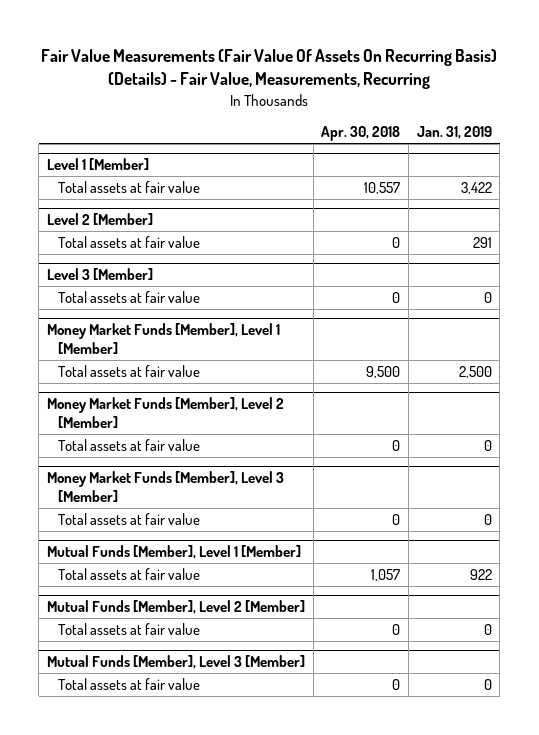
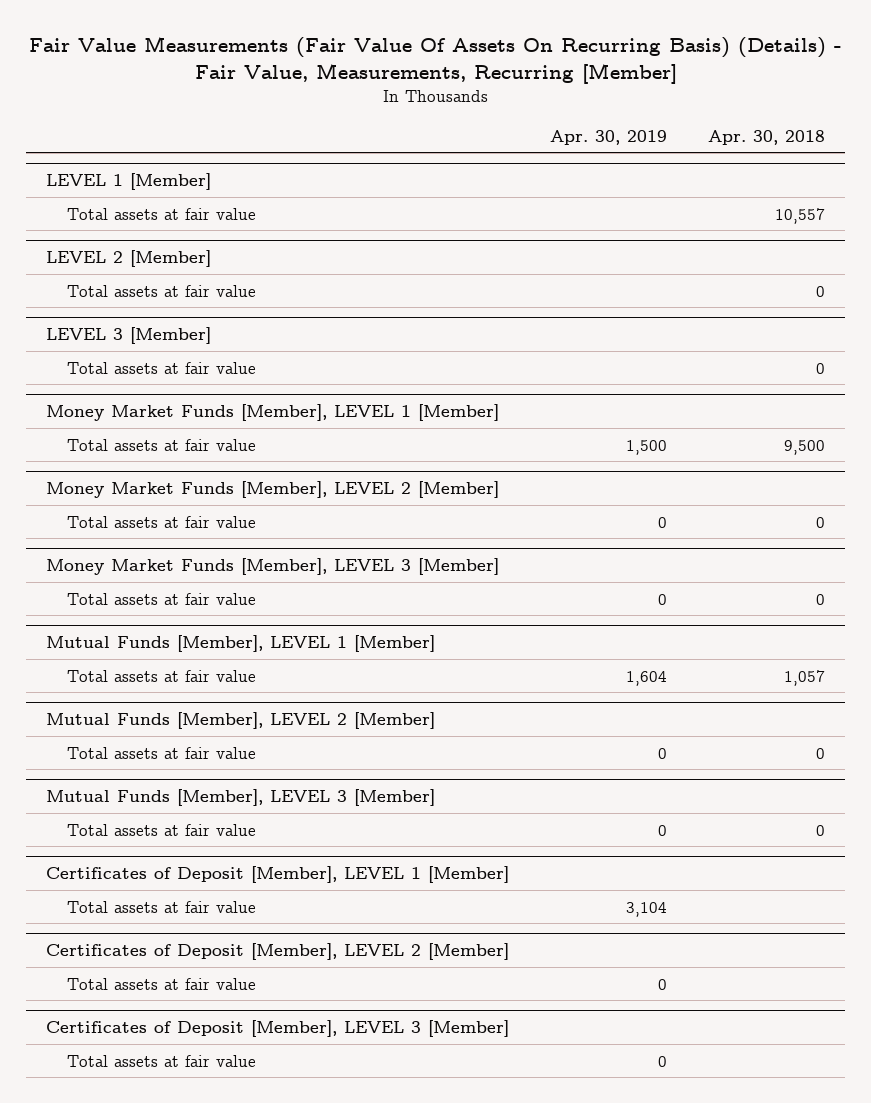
[41,49,498,90] Fair Value Measurements (Fair Value Of Assets On Recurring Basis) (Details) - Fair Value, Measurements, Recurring -> [28,36,842,84] Fair Value Measurements (Fair Value Of Assets On Recurring Basis) (Details) - Fair Value, Measurements, Recurring [Member]
[416,126,492,140] Jan. 31, 2019 -> none
none -> [550,129,668,145] Apr. 30, 2019
[47,158,150,171] Level 1 [Member] -> [46,173,212,191] LEVEL 1 [Member]
[47,213,154,226] Level 2 [Member] -> [46,250,212,268] LEVEL 2 [Member]
[47,268,154,281] Level 3 [Member] -> [46,327,212,345] LEVEL 3 [Member]
[47,323,281,355] Money Market Funds [Member], Level 1 [Member] -> [46,404,500,422] Money Market Funds [Member], LEVEL 1 [Member]
[47,397,285,429] Money Market Funds [Member], Level 2 [Member] -> [46,481,500,499] Money Market Funds [Member], LEVEL 2 [Member]
[47,471,285,503] Money Market Funds [Member], Level 3 [Member] -> [46,558,500,576] Money Market Funds [Member], LEVEL 3 [Member]
[47,545,302,560] Mutual Funds [Member], Level 1 [Member] -> [46,635,436,653] Mutual Funds [Member], LEVEL 1 [Member]
[47,600,306,615] Mutual Funds [Member], Level 2 [Member] -> [46,712,436,730] Mutual Funds [Member], LEVEL 2 [Member]
[47,655,306,670] Mutual Funds [Member], Level 3 [Member] -> [46,789,436,807] Mutual Funds [Member], LEVEL 3 [Member]
none -> [46,866,510,884] Certificates of Deposit [Member], LEVEL 1 [Member]
none -> [66,900,256,913] Total assets at fair value
none -> [46,943,510,961] Certificates of Deposit [Member], LEVEL 2 [Member]
none -> [66,977,256,990] Total assets at fair value
none -> [46,1020,510,1038] Certificates of Deposit [Member], LEVEL 3 [Member]
none -> [66,1054,256,1067] Total assets at fair value

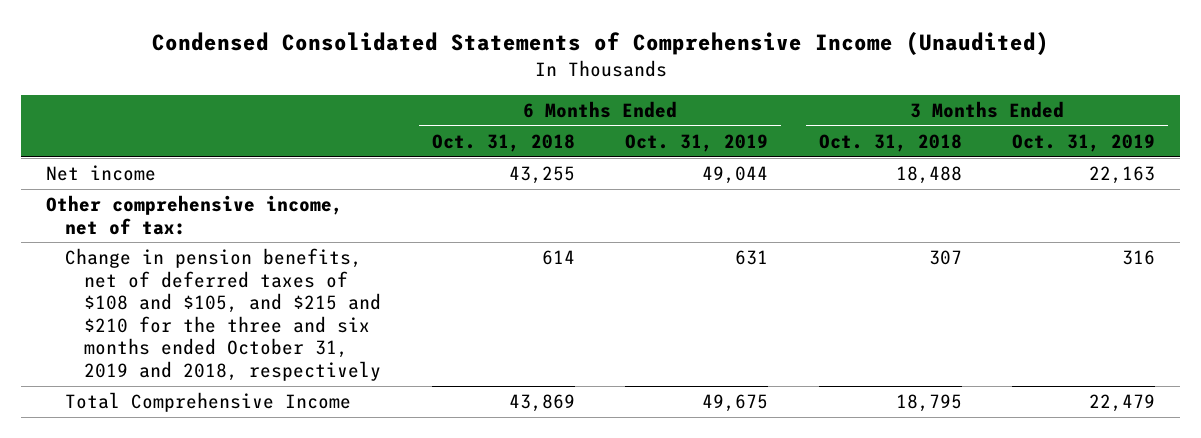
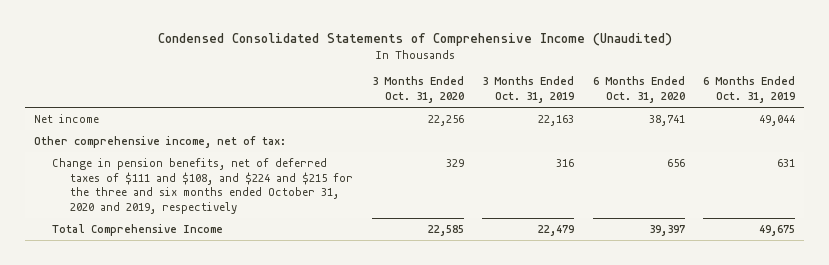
[431,133,575,152] Oct. 31, 2018 -> none
[818,133,962,152] Oct. 31, 2018 -> none
none -> [371,76,464,103] 3 Months Ended Oct. 31, 2020
none -> [592,76,685,103] 6 Months Ended Oct. 31, 2020
[65,248,382,381] Change in pension benefits, net of deferred taxes of $108 and $105, and $215 and $210 for the three and six months ended October 31, 2019 and 2018, respectively -> [52,158,354,214] Change in pension benefits, net of deferred taxes of $111 and $108, and $224 and $215 for the three and six months ended October 31, 2020 and 2019, respectively

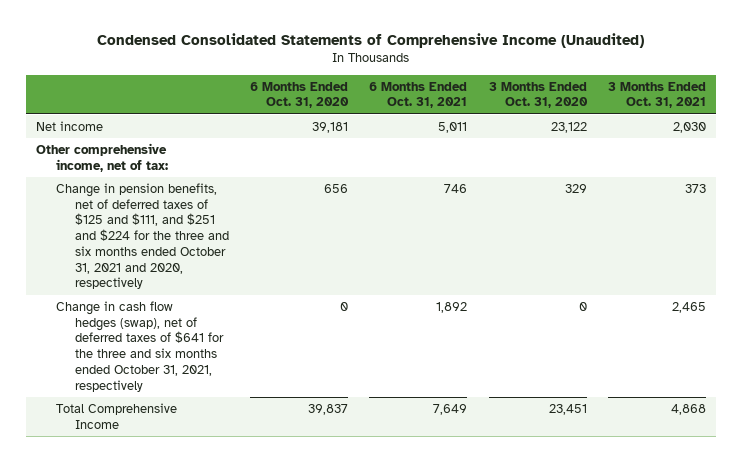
[482,76,575,103] 3 Months Ended Oct. 31, 2019 -> none
[703,76,796,103] 6 Months Ended Oct. 31, 2019 -> none
none -> [369,81,468,109] 6 Months Ended Oct. 31, 2021
none -> [607,81,706,109] 3 Months Ended Oct. 31, 2021
[427,115,464,127] 22,256 -> [550,121,587,133] 23,122
[648,115,685,127] 38,741 -> [312,121,349,133] 39,181
[52,158,354,214] Change in pension benefits, net of deferred taxes of $111 and $108, and $224 and $215 for the three and six months ended October 31, 2020 and 2019, respectively -> [55,182,230,290] Change in pension benefits, net of deferred taxes of $125 and $111, and $251 and $224 for the three and six months ended October 31, 2021 and 2020, respectively
none -> [55,300,225,392] Change in cash flow hedges (swap), net of deferred taxes of $641 for the three and six months ended October 31, 2021, respectively
[427,225,464,237] 22,585 -> [548,403,587,415] 23,451
[648,225,685,237] 39,397 -> [308,403,349,415] 39,837

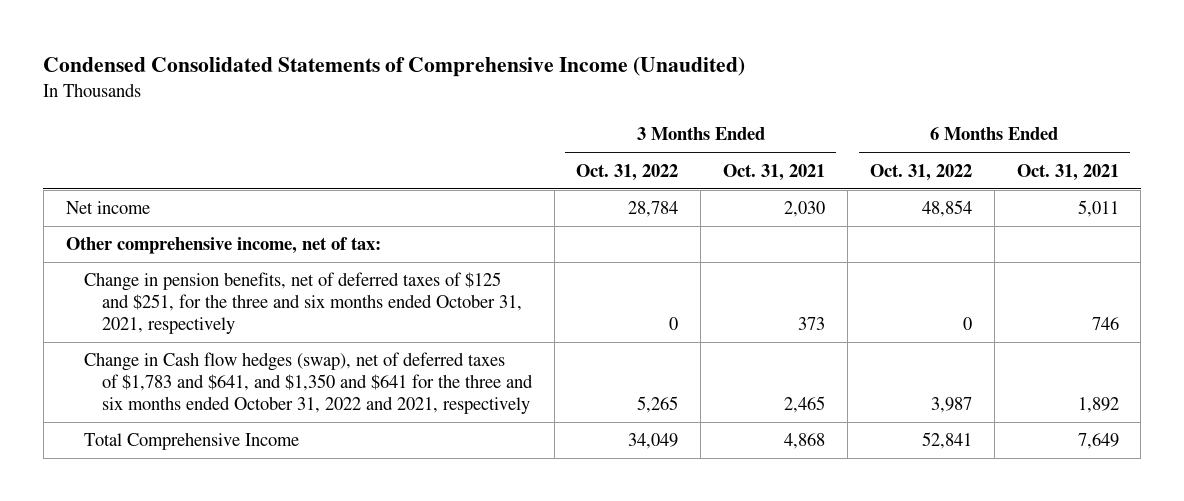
[250,81,350,109] 6 Months Ended Oct. 31, 2020 -> none
[488,81,588,109] 3 Months Ended Oct. 31, 2020 -> none
none -> [576,163,679,181] Oct. 31, 2022
none -> [869,163,972,181] Oct. 31, 2022
[55,182,230,290] Change in pension benefits, net of deferred taxes of $125 and $111, and $251 and $224 for the three and six months ended October 31, 2021 and 2020, respectively -> [83,272,522,335] Change in pension benefits, net of deferred taxes of $125 and $251, for the three and six months ended October 31, 2021, respectively
[55,300,225,392] Change in cash flow hedges (swap), net of deferred taxes of $641 for the three and six months ended October 31, 2021, respectively -> [83,352,533,415] Change in Cash flow hedges (swap), net of deferred taxes of $1,783 and $641, and $1,350 and $641 for the three and six months ended October 31, 2022 and 2021, respectively

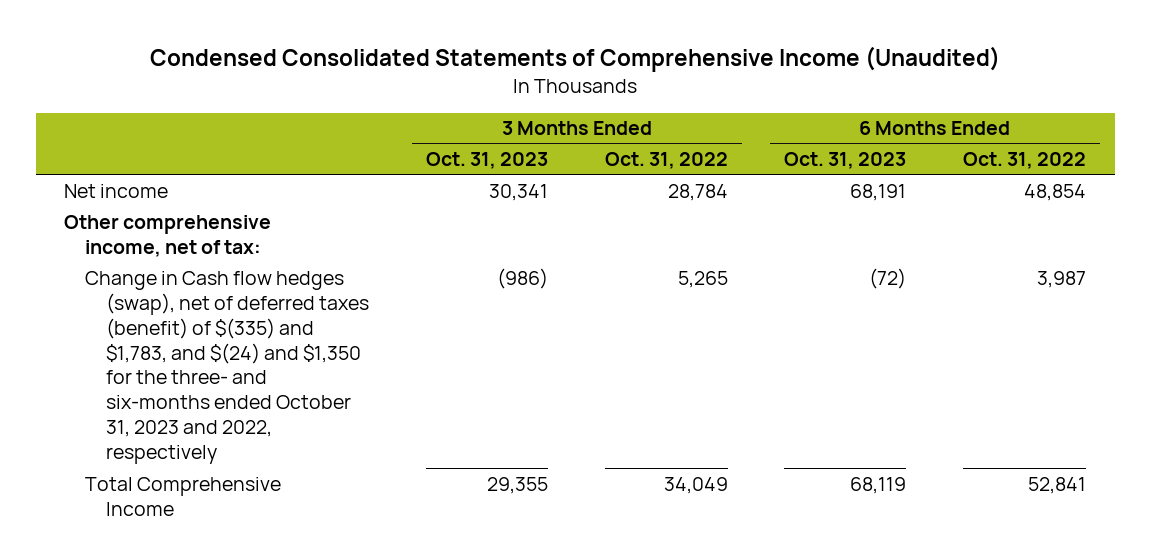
[723,163,826,181] Oct. 31, 2021 -> none
[1016,163,1119,181] Oct. 31, 2021 -> none
none -> [426,151,549,169] Oct. 31, 2023
none -> [784,151,907,169] Oct. 31, 2023
[83,272,522,335] Change in pension benefits, net of deferred taxes of $125 and $251, for the three and six months ended October 31, 2021, respectively -> none
[83,352,533,415] Change in Cash flow hedges (swap), net of deferred taxes of $1,783 and $641, and $1,350 and $641 for the three and six months ended October 31, 2022 and 2021, respectively -> [85,270,370,465] Change in Cash flow hedges (swap), net of deferred taxes (benefit) of $(335) and $1,783, and $(24) and $1,350 for the three- and six-months ended October 31, 2023 and 2022, respectively

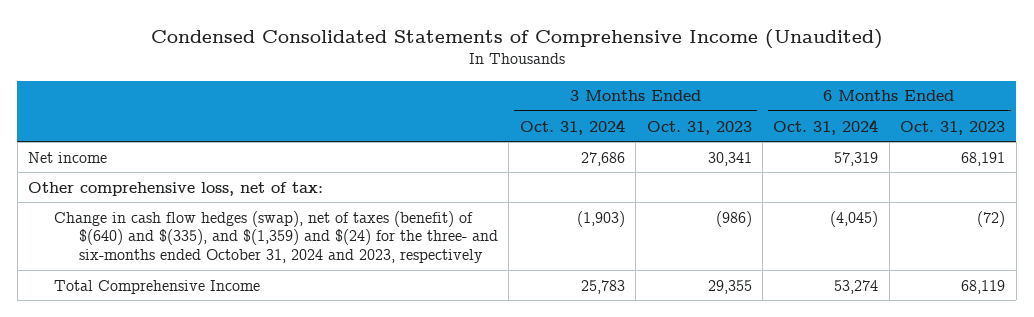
[604,151,728,169] Oct. 31, 2022 -> none
[963,151,1087,169] Oct. 31, 2022 -> none
none -> [519,118,625,135] Oct. 31, 2024
none -> [773,118,879,135] Oct. 31, 2024
[64,214,272,257] Other comprehensive income, net of tax: -> [28,181,324,196] Other comprehensive loss, net of tax:
[85,270,370,465] Change in Cash flow hedges (swap), net of deferred taxes (benefit) of $(335) and $1,783, and $(24) and $1,350 for the three- and six-months ended October 31, 2023 and 2022, respectively -> [53,210,498,264] Change in cash flow hedges (swap), net of taxes (benefit) of $(640) and $(335), and $(1,359) and $(24) for the three- and six-months ended October 31, 2024 and 2023, respectively

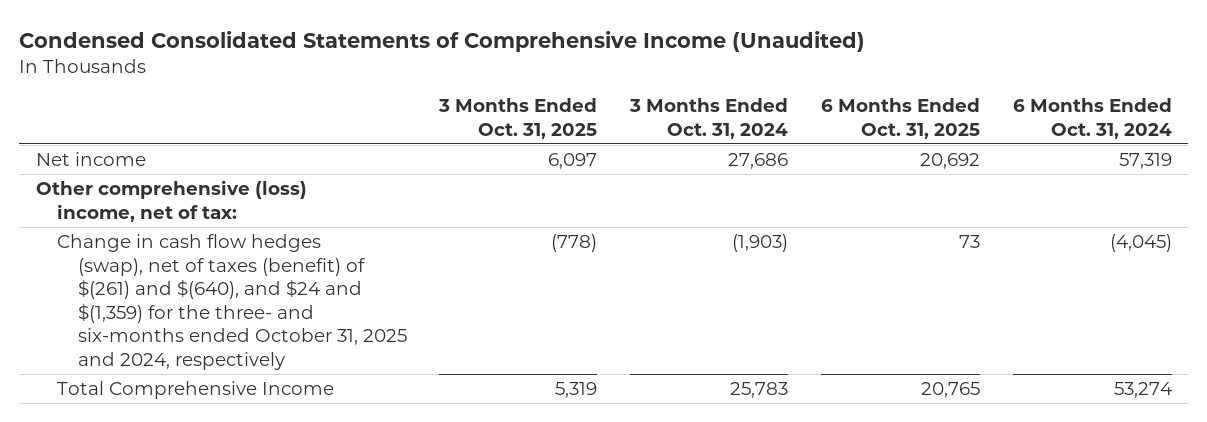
[646,120,752,135] Oct. 31, 2023 -> none
[900,120,1006,135] Oct. 31, 2023 -> none
none -> [438,98,598,139] 3 Months Ended Oct. 31, 2025
none -> [820,98,980,139] 6 Months Ended Oct. 31, 2025
[28,181,324,196] Other comprehensive loss, net of tax: -> [35,180,307,222] Other comprehensive (loss) income, net of tax:
[53,210,498,264] Change in cash flow hedges (swap), net of taxes (benefit) of $(640) and $(335), and $(1,359) and $(24) for the three- and six-months ended October 31, 2024 and 2023, respectively -> [56,234,407,370] Change in cash flow hedges (swap), net of taxes (benefit) of $(261) and $(640), and $24 and $(1,359) for the three- and six-months ended October 31, 2025 and 2024, respectively

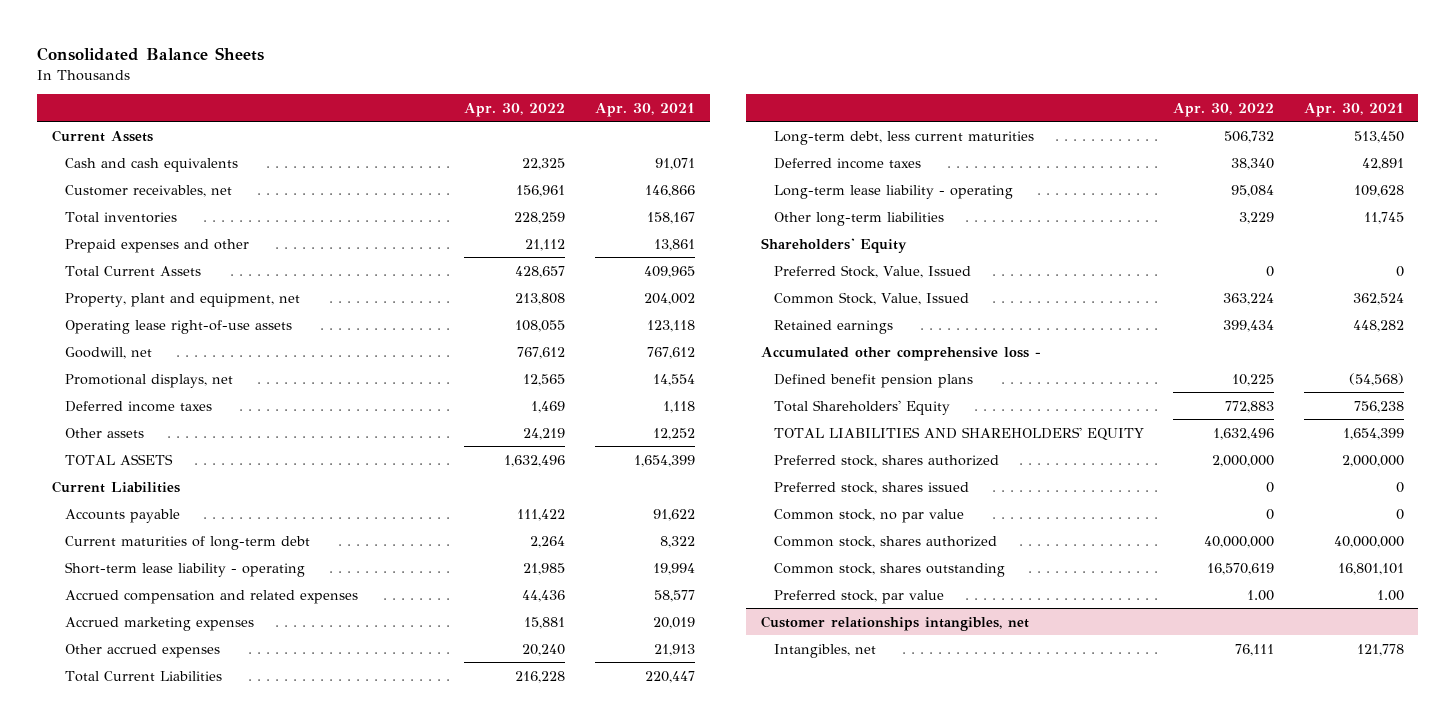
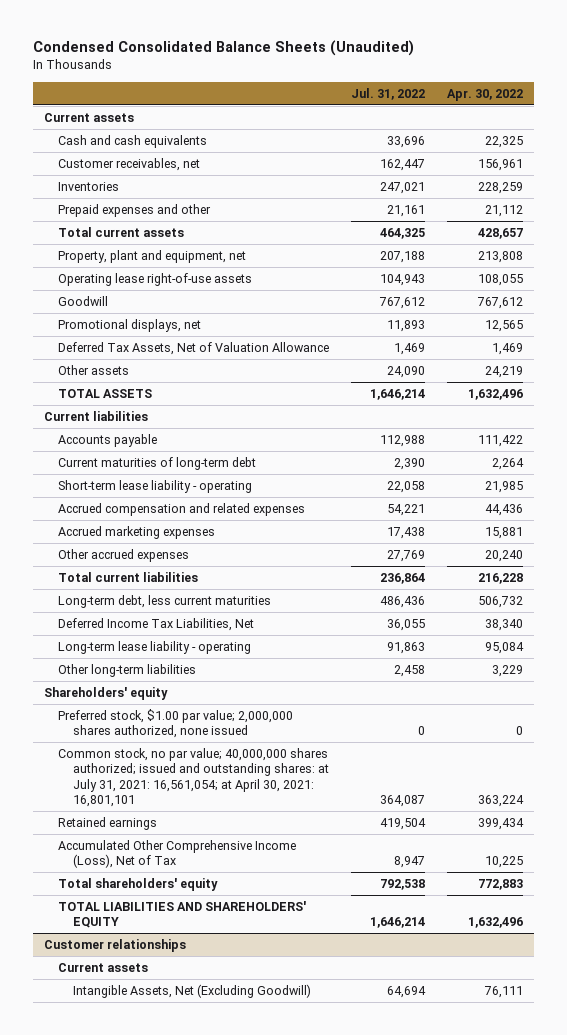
[37,47,265,62] Consolidated Balance Sheets -> [32,40,414,57] Condensed Consolidated Balance Sheets (Unaudited)
[594,102,695,117] Apr. 30, 2021 -> none
none -> [351,87,426,100] Jul. 31, 2022
[52,129,154,142] Current Assets -> [43,112,134,122] Current assets
[64,211,177,223] Total inventories -> [58,181,120,191] Inventories
[64,265,201,277] Total Current Assets -> [58,226,185,237] Total current assets
[64,346,152,359] Goodwill, net -> [58,295,109,306] Goodwill
[64,400,212,412] Deferred income taxes -> [58,341,330,355] Deferred Tax Assets, Net of Valuation Allowance
[52,480,181,493] Current Liabilities -> [43,410,148,421] Current liabilities
[64,670,222,682] Total Current Liabilities -> [58,571,199,582] Total current liabilities
[773,157,921,169] Deferred income taxes -> [58,617,255,631] Deferred Income Tax Liabilities, Net
[760,237,907,253] Shareholders' Equity -> [43,686,168,700] Shareholders' equity
[773,264,971,278] Preferred Stock, Value, Issued -> [58,708,294,739] Preferred stock, $1.00 par value; 2,000,000 shares authorized, none issued
[773,291,969,305] Common Stock, Value, Issued -> [58,747,329,807] Common stock, no par value; 40,000,000 shares authorized; issued and outstanding shares: at July 31, 2021: 16,561,054; at April 30, 2021: 16,801,101
[760,346,1041,361] Accumulated other comprehensive loss - -> none
[773,373,973,388] Defined benefit pension plans -> [58,839,297,869] Accumulated Other Comprehensive Income (Loss), Net of Tax
[773,399,950,415] Total Shareholders' Equity -> [58,877,219,891] Total shareholders' equity
[773,454,999,467] Preferred stock, shares authorized -> none
[773,481,969,494] Preferred stock, shares issued -> none
[773,508,964,523] Common stock, no par value -> none
[773,535,997,548] Common stock, shares authorized -> none
[773,562,1005,577] Common stock, shares outstanding -> none
[773,589,944,604] Preferred stock, par value -> none
[760,615,1029,631] Customer relationships intangibles, net -> [43,938,186,952] Customer relationships
none -> [58,962,149,972] Current assets
[773,643,876,658] Intangibles, net -> [72,983,311,998] Intangible Assets, Net (Excluding Goodwill)

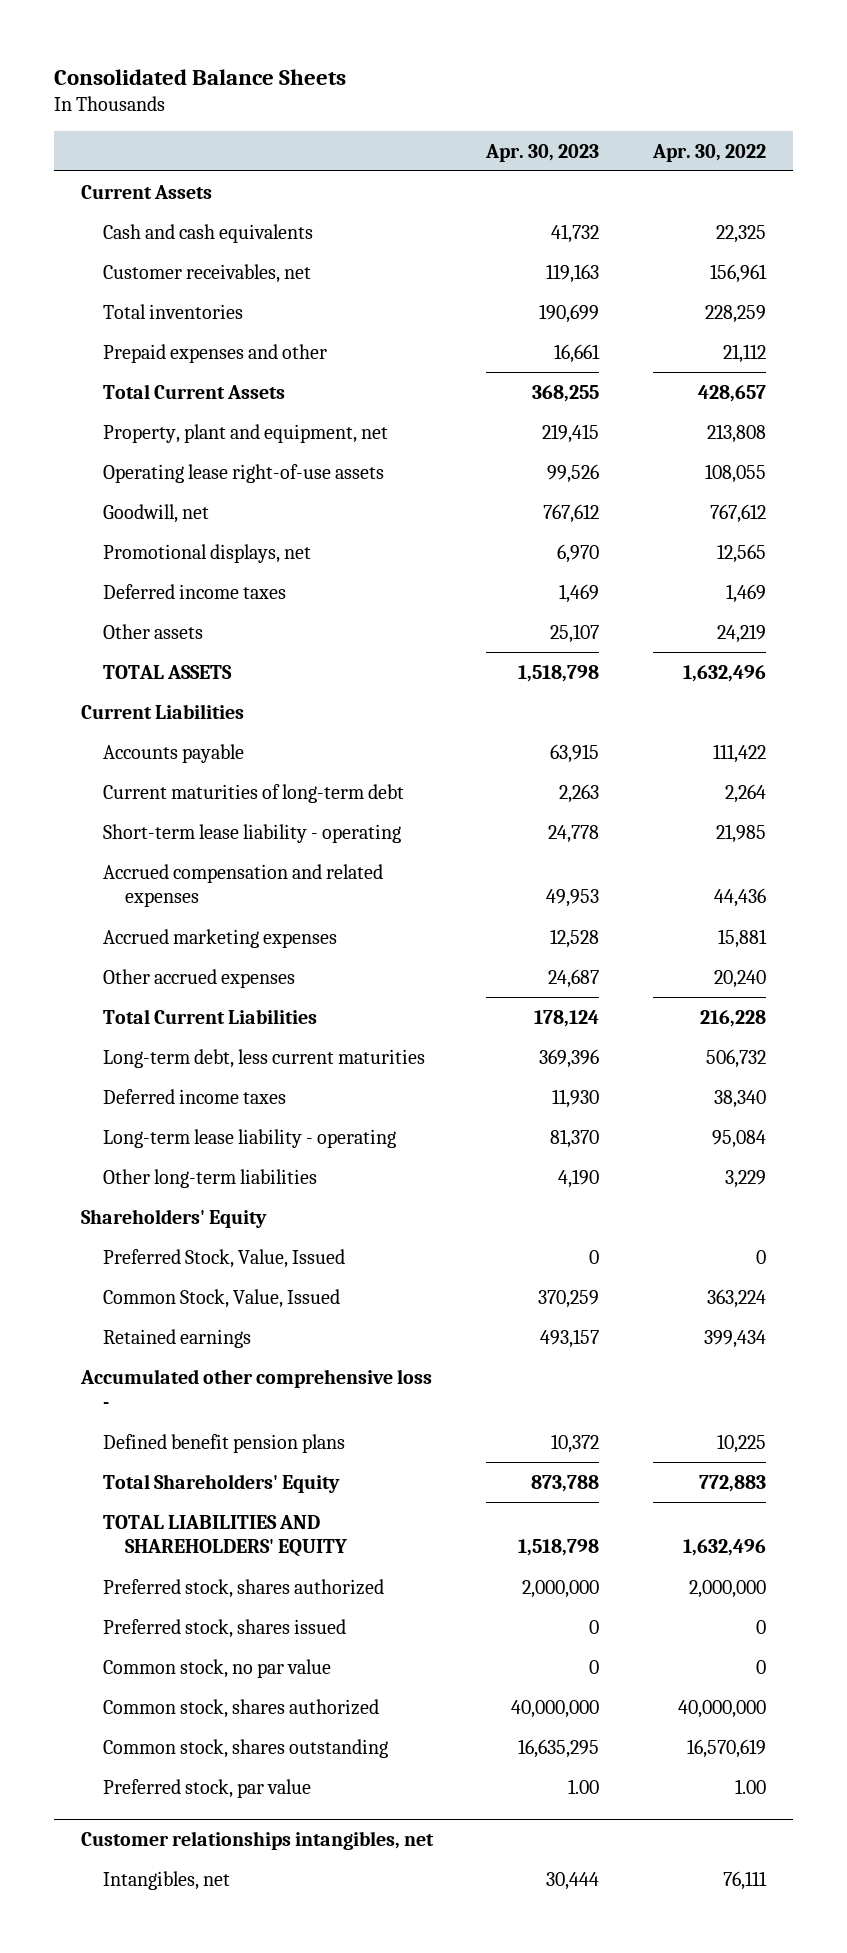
[32,40,414,57] Condensed Consolidated Balance Sheets (Unaudited) -> [53,68,346,85] Consolidated Balance Sheets
[351,87,426,100] Jul. 31, 2022 -> none
none -> [485,143,600,162] Apr. 30, 2023
[43,112,134,122] Current assets -> [80,184,212,199] Current Assets
[58,181,120,191] Inventories -> [102,303,243,319] Total inventories
[58,226,185,237] Total current assets -> [102,383,285,399] Total Current Assets
[58,295,109,306] Goodwill -> [102,503,209,523] Goodwill, net
[58,341,330,355] Deferred Tax Assets, Net of Valuation Allowance -> [102,583,286,599] Deferred income taxes
[43,410,148,421] Current liabilities -> [80,703,244,719] Current Liabilities
[58,571,199,582] Total current liabilities -> [102,1008,317,1024] Total Current Liabilities
[58,617,255,631] Deferred Income Tax Liabilities, Net -> [102,1088,286,1104] Deferred income taxes
[43,686,168,700] Shareholders' equity -> [80,1208,267,1228] Shareholders' Equity
[58,708,294,739] Preferred stock, $1.00 par value; 2,000,000 shares authorized, none issued -> [102,1248,345,1268] Preferred Stock, Value, Issued
[58,747,329,807] Common stock, no par value; 40,000,000 shares authorized; issued and outstanding shares: at July 31, 2021: 16,561,054; at April 30, 2021: 16,801,101 -> [102,1288,340,1308] Common Stock, Value, Issued
none -> [79,1368,432,1409] Accumulated other comprehensive loss -
[58,839,297,869] Accumulated Other Comprehensive Income (Loss), Net of Tax -> [102,1433,345,1453] Defined benefit pension plans
[58,877,219,891] Total shareholders' equity -> [102,1473,340,1493] Total Shareholders' Equity
[58,962,149,972] Current assets -> none
none -> [102,1578,384,1598] Preferred stock, shares authorized
none -> [102,1618,346,1638] Preferred stock, shares issued
none -> [102,1658,331,1678] Common stock, no par value
none -> [102,1698,379,1718] Common stock, shares authorized
none -> [102,1738,388,1758] Common stock, shares outstanding
none -> [102,1778,311,1798] Preferred stock, par value
[43,938,186,952] Customer relationships -> [80,1831,434,1851] Customer relationships intangibles, net
[72,983,311,998] Intangible Assets, Net (Excluding Goodwill) -> [102,1870,230,1890] Intangibles, net

